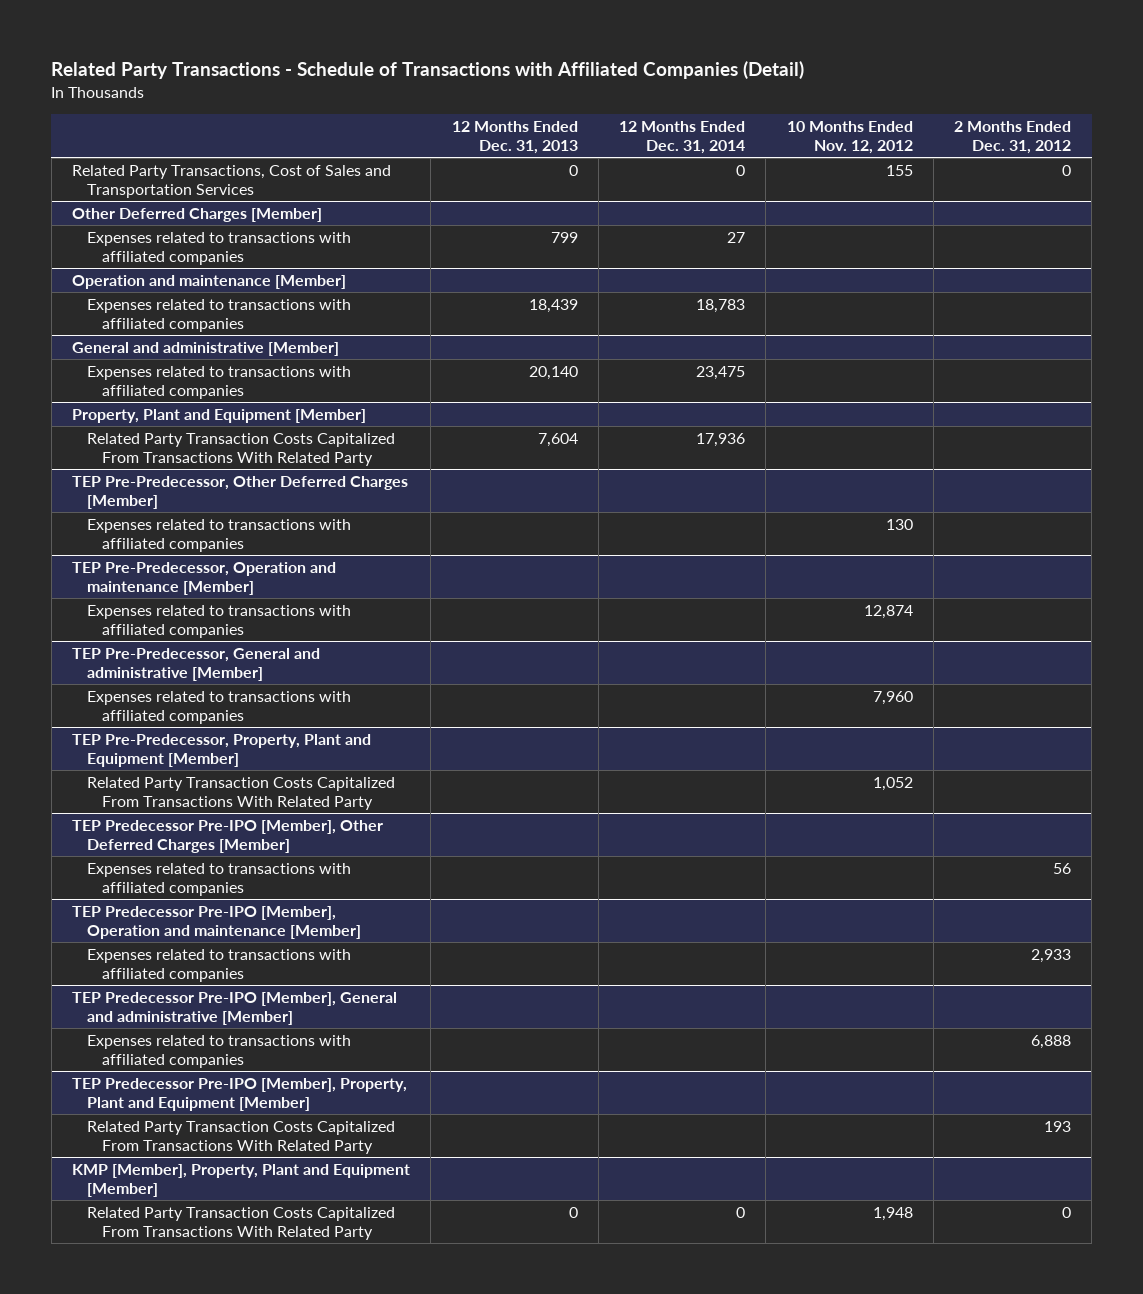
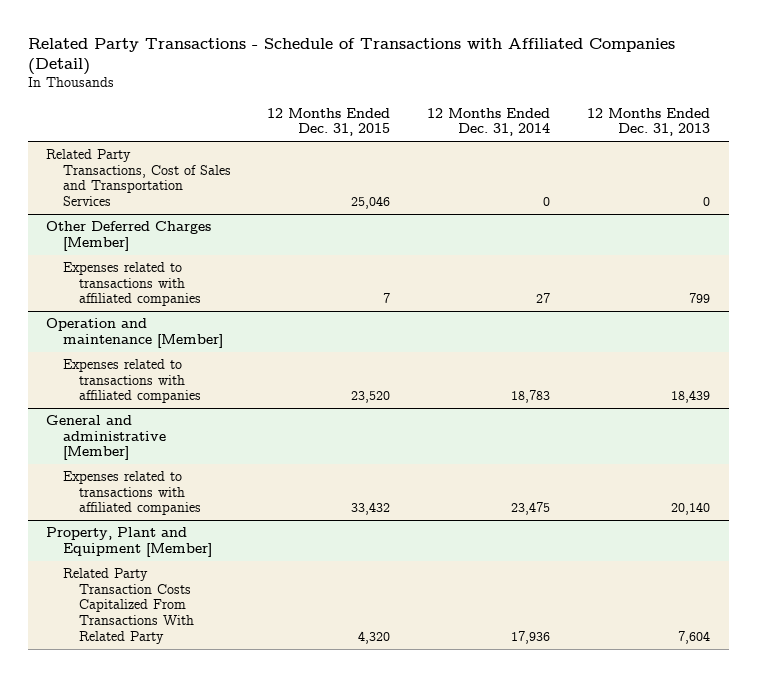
[786,121,913,155] 10 Months Ended Nov. 12, 2012 -> none
[954,121,1072,155] 2 Months Ended Dec. 31, 2012 -> none
none -> [267,107,391,137] 12 Months Ended Dec. 31, 2015
[71,475,408,509] TEP Pre-Predecessor, Other Deferred Charges [Member] -> none
[86,518,351,552] Expenses related to transactions with affiliated companies -> none
[71,561,336,595] TEP Pre-Predecessor, Operation and maintenance [Member] -> none
[86,604,351,638] Expenses related to transactions with affiliated companies -> none
[71,647,320,681] TEP Pre-Predecessor, General and administrative [Member] -> none
[86,690,351,724] Expenses related to transactions with affiliated companies -> none
[71,733,371,767] TEP Pre-Predecessor, Property, Plant and Equipment [Member] -> none
[86,776,395,810] Related Party Transaction Costs Capitalized From Transactions With Related Party -> none
[71,819,383,853] TEP Predecessor Pre-IPO [Member], Other Deferred Charges [Member] -> none
[86,862,351,896] Expenses related to transactions with affiliated companies -> none
[71,905,361,939] TEP Predecessor Pre-IPO [Member], Operation and maintenance [Member] -> none
[86,948,351,982] Expenses related to transactions with affiliated companies -> none
[71,991,397,1025] TEP Predecessor Pre-IPO [Member], General and administrative [Member] -> none
[86,1034,351,1068] Expenses related to transactions with affiliated companies -> none
[71,1077,407,1111] TEP Predecessor Pre-IPO [Member], Property, Plant and Equipment [Member] -> none
[86,1120,395,1154] Related Party Transaction Costs Capitalized From Transactions With Related Party -> none
[71,1163,410,1197] KMP [Member], Property, Plant and Equipment [Member] -> none
[86,1206,395,1240] Related Party Transaction Costs Capitalized From Transactions With Related Party -> none

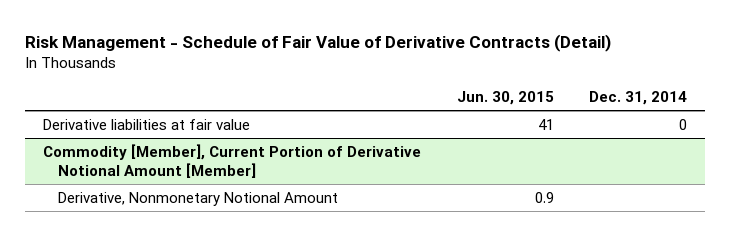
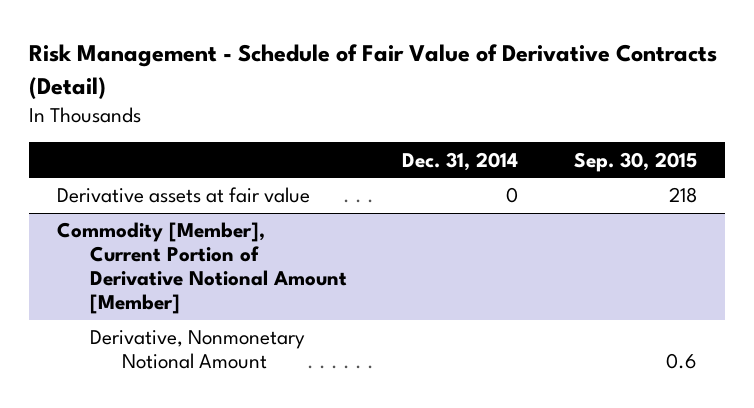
[456,90,554,105] Jun. 30, 2015 -> none
none -> [573,151,697,172] Sep. 30, 2015
[43,118,251,130] Derivative liabilities at fair value -> [56,187,310,204] Derivative assets at fair value

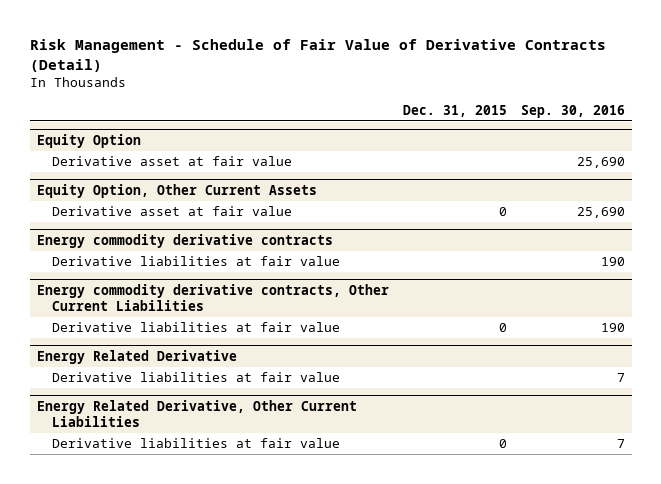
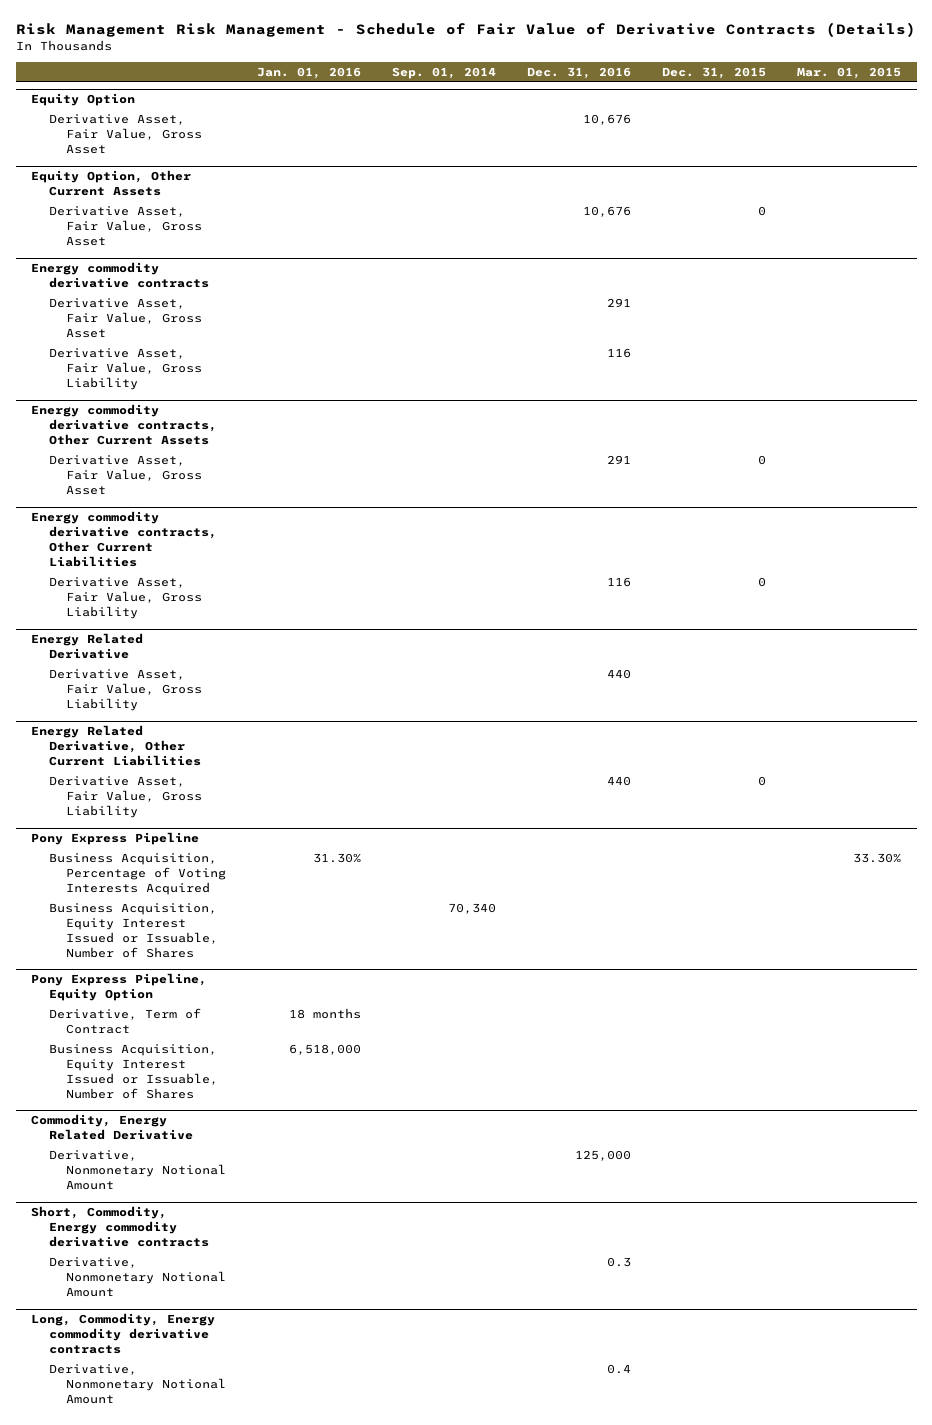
[29,38,606,72] Risk Management - Schedule of Fair Value of Derivative Contracts (Detail) -> [15,22,916,38] Risk Management Risk Management - Schedule of Fair Value of Derivative Contracts (Details)
[520,104,625,118] Sep. 30, 2016 -> none
none -> [256,66,361,79] Jan. 01, 2016
none -> [391,66,496,79] Sep. 01, 2014
none -> [526,66,631,79] Dec. 31, 2016
none -> [797,66,902,79] Mar. 01, 2015
[51,156,292,167] Derivative asset at fair value -> [48,113,202,154] Derivative Asset, Fair Value, Gross Asset
[51,206,292,217] Derivative asset at fair value -> [48,205,202,246] Derivative Asset, Fair Value, Gross Asset
none -> [48,297,202,338] Derivative Asset, Fair Value, Gross Asset
[51,256,340,267] Derivative liabilities at fair value -> [48,347,202,390] Derivative Asset, Fair Value, Gross Liability
none -> [31,404,217,446] Energy commodity derivative contracts, Other Current Assets
none -> [48,454,202,495] Derivative Asset, Fair Value, Gross Asset
[51,322,340,333] Derivative liabilities at fair value -> [48,576,202,619] Derivative Asset, Fair Value, Gross Liability
[51,372,340,383] Derivative liabilities at fair value -> [48,668,202,711] Derivative Asset, Fair Value, Gross Liability
[51,438,340,449] Derivative liabilities at fair value -> [48,775,202,818] Derivative Asset, Fair Value, Gross Liability
none -> [31,832,200,846] Pony Express Pipeline
none -> [48,852,226,895] Business Acquisition, Percentage of Voting Interests Acquired
none -> [48,902,218,958] Business Acquisition, Equity Interest Issued or Issuable, Number of Shares
none -> [31,973,208,1002] Pony Express Pipeline, Equity Option
none -> [48,1007,201,1034] Derivative, Term of Contract
none -> [48,1043,218,1099] Business Acquisition, Equity Interest Issued or Issuable, Number of Shares
none -> [31,1114,193,1141] Commodity, Energy Related Derivative
none -> [48,1149,226,1190] Derivative, Nonmonetary Notional Amount
none -> [31,1206,209,1248] Short, Commodity, Energy commodity derivative contracts
none -> [48,1256,226,1297] Derivative, Nonmonetary Notional Amount
none -> [31,1313,216,1355] Long, Commodity, Energy commodity derivative contracts
none -> [48,1363,226,1404] Derivative, Nonmonetary Notional Amount

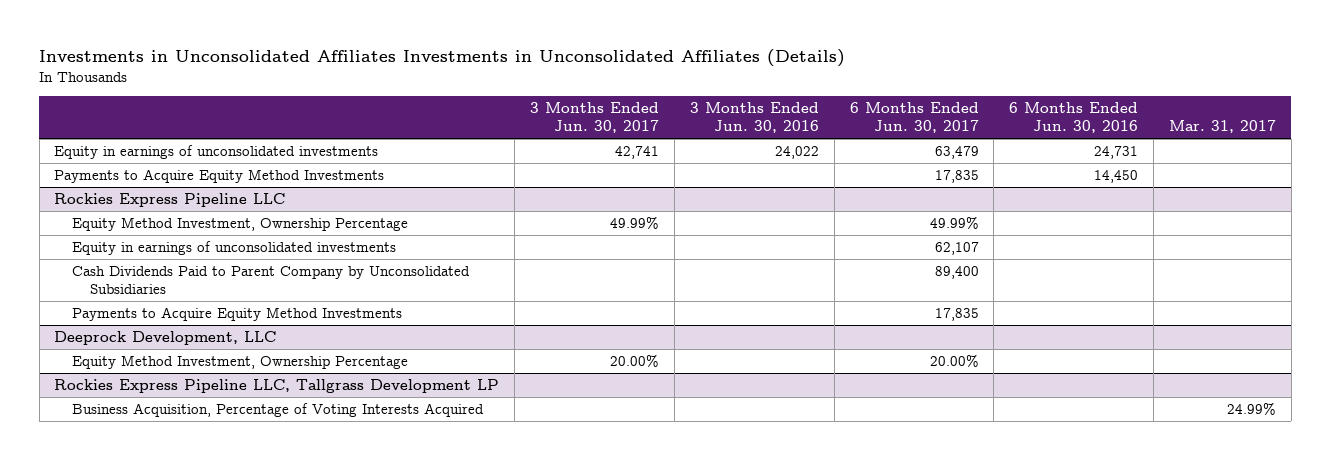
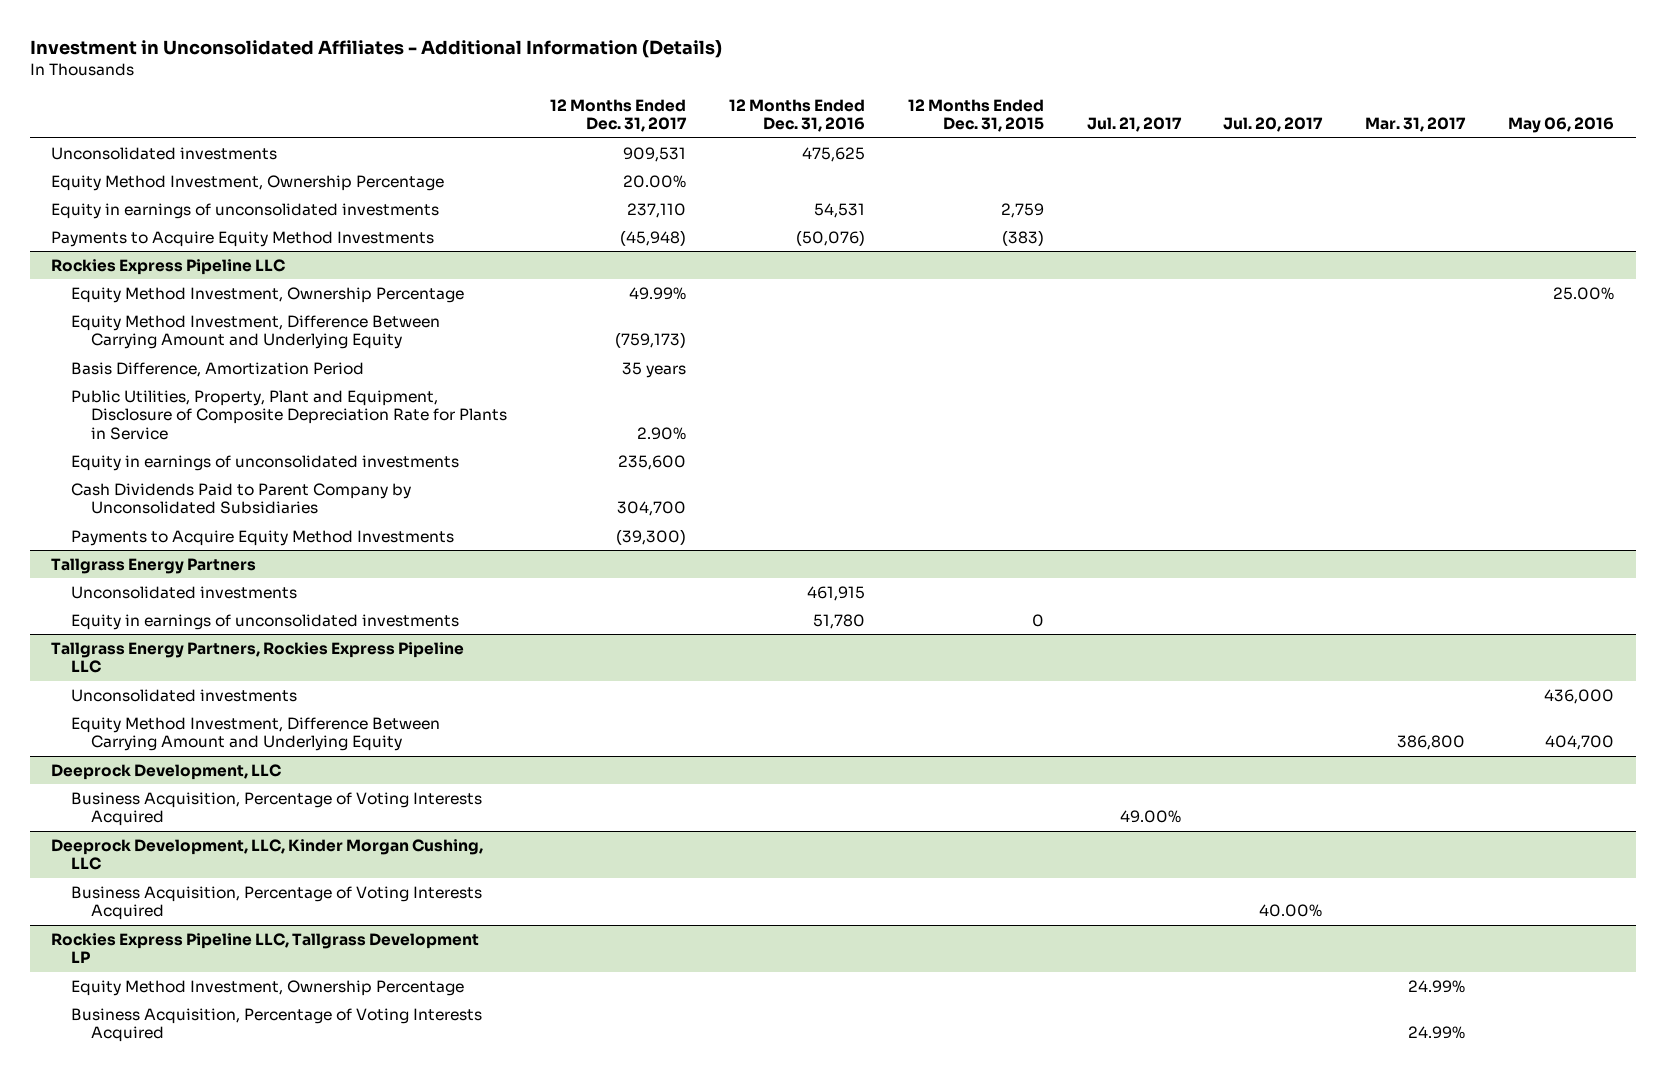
[39,48,846,67] Investments in Unconsolidated Affiliates Investments in Unconsolidated Affiliates (Details) -> [29,40,722,59] Investment in Unconsolidated Affiliates - Additional Information (Details)
[530,102,660,134] 3 Months Ended Jun. 30, 2017 -> none
[689,102,819,134] 3 Months Ended Jun. 30, 2016 -> none
[849,102,979,134] 6 Months Ended Jun. 30, 2017 -> none
[1009,102,1139,134] 6 Months Ended Jun. 30, 2016 -> none
none -> [550,98,688,133] 12 Months Ended Dec. 31, 2017
none -> [728,98,865,133] 12 Months Ended Dec. 31, 2016
none -> [907,98,1044,133] 12 Months Ended Dec. 31, 2015
none -> [1086,117,1182,133] Jul. 21, 2017
none -> [1223,117,1324,133] Jul. 20, 2017
none -> [1508,117,1615,134] May 06, 2016
none -> [51,146,278,160] Unconsolidated investments
none -> [51,174,445,191] Equity Method Investment, Ownership Percentage
none -> [71,314,441,350] Equity Method Investment, Difference Between Carrying Amount and Underlying Equity
none -> [71,361,365,377] Basis Difference, Amortization Period
none -> [71,389,508,440] Public Utilities, Property, Plant and Equipment, Disclosure of Composite Depreciation Rate for Plants in Service
none -> [51,557,257,574] Tallgrass Energy Partners
none -> [71,585,298,599] Unconsolidated investments
none -> [71,613,460,630] Equity in earnings of unconsolidated investments
none -> [51,641,465,674] Tallgrass Energy Partners, Rockies Express Pipeline LLC
none -> [71,688,298,702] Unconsolidated investments
none -> [71,716,441,752] Equity Method Investment, Difference Between Carrying Amount and Underlying Equity
[71,355,408,370] Equity Method Investment, Ownership Percentage -> none
none -> [71,791,483,827] Business Acquisition, Percentage of Voting Interests Acquired
none -> [51,838,484,871] Deeprock Development, LLC, Kinder Morgan Cushing, LLC
none -> [71,885,483,921] Business Acquisition, Percentage of Voting Interests Acquired
none -> [71,979,465,996] Equity Method Investment, Ownership Percentage

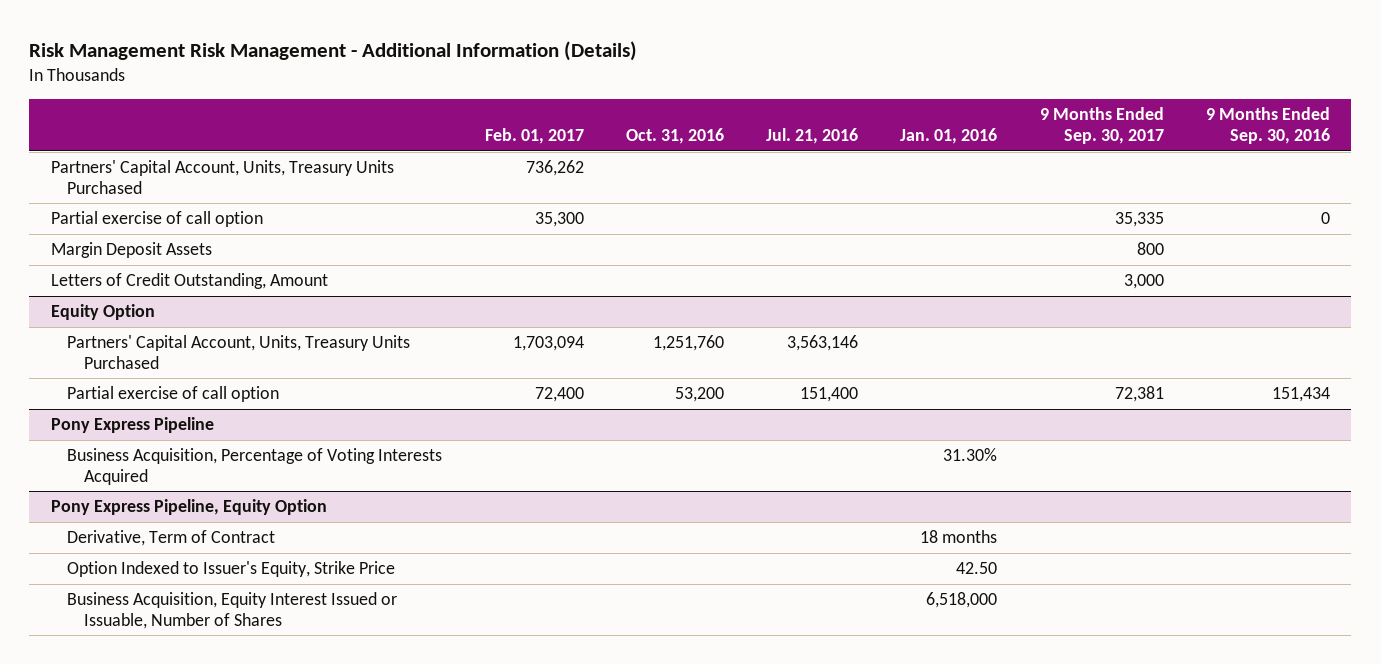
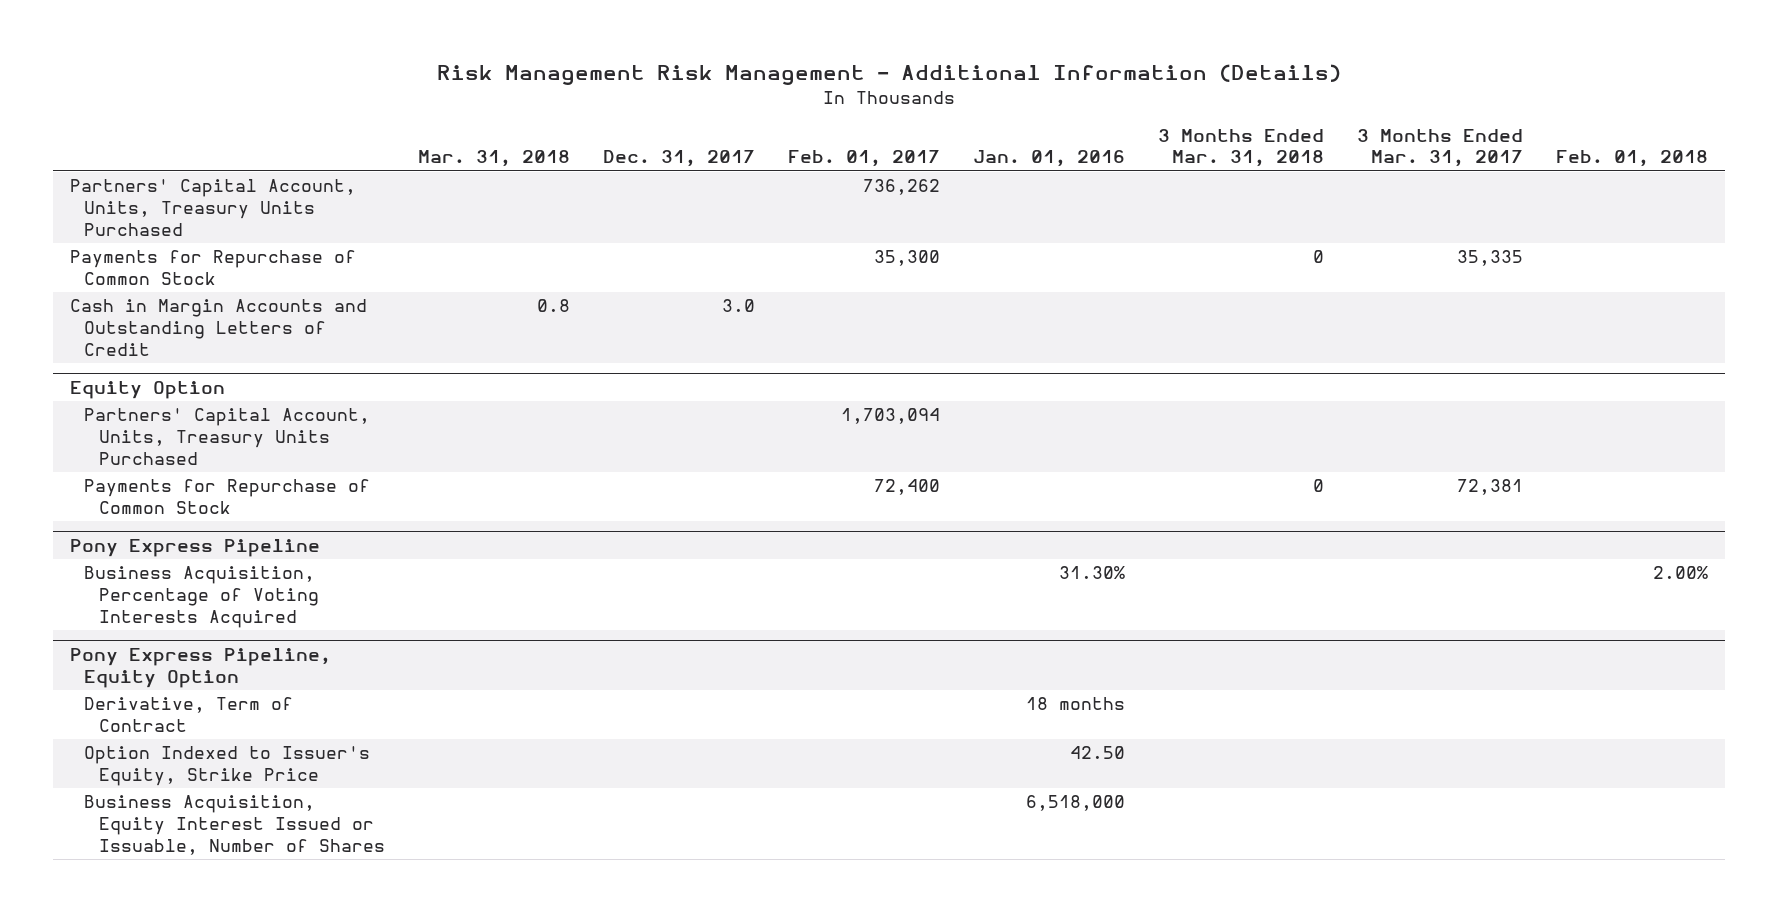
[625,128,724,145] Oct. 31, 2016 -> none
[766,128,859,145] Jul. 21, 2016 -> none
[1039,107,1164,145] 9 Months Ended Sep. 30, 2017 -> none
[1206,107,1331,145] 9 Months Ended Sep. 30, 2016 -> none
none -> [417,150,570,168] Mar. 31, 2018
none -> [602,150,755,168] Dec. 31, 2017
none -> [1158,128,1325,168] 3 Months Ended Mar. 31, 2018
none -> [1357,128,1524,168] 3 Months Ended Mar. 31, 2017
none -> [1556,150,1709,168] Feb. 01, 2018
[50,242,212,259] Margin Deposit Assets -> none
[50,273,328,290] Letters of Credit Outstanding, Amount -> none
[50,211,263,228] Partial exercise of call option -> [69,250,356,286] Payments for Repurchase of Common Stock
none -> [69,299,367,357] Cash in Margin Accounts and Outstanding Letters of Credit
[67,386,280,403] Partial exercise of call option -> [84,479,371,515] Payments for Repurchase of Common Stock

